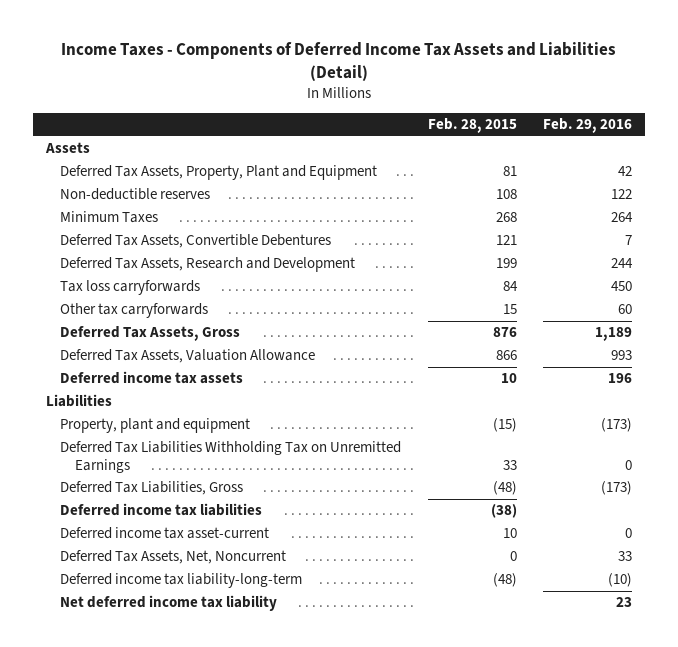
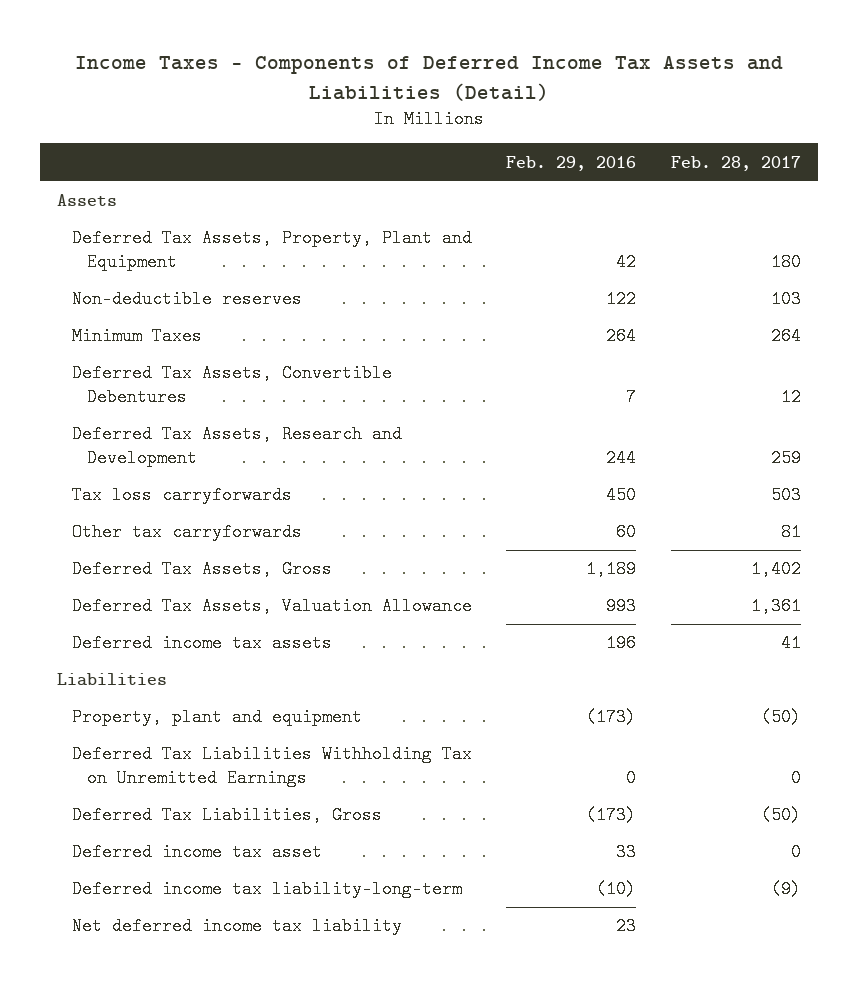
[427,118,517,134] Feb. 28, 2015 -> none
none -> [670,155,801,171] Feb. 28, 2017
[60,503,263,517] Deferred income tax liabilities -> none
[60,527,270,540] Deferred income tax asset-current -> none
[60,550,287,565] Deferred Tax Assets, Net, Noncurrent -> [72,843,323,862] Deferred income tax asset

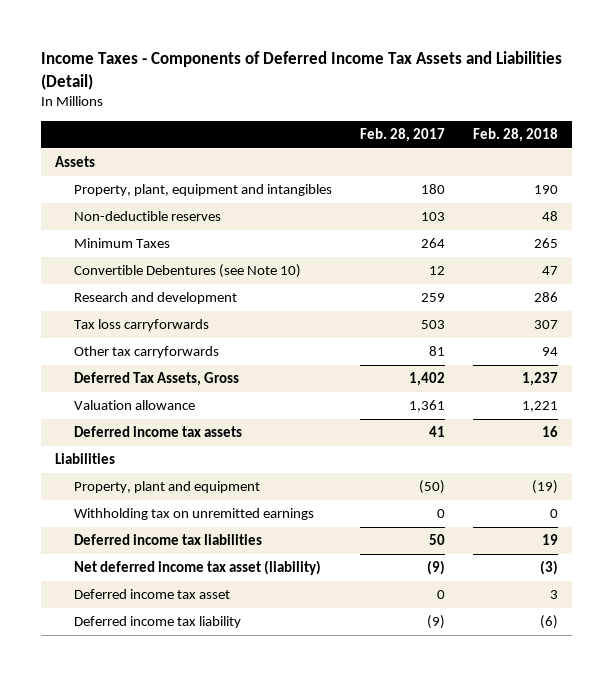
[506,155,637,171] Feb. 29, 2016 -> none
none -> [473,128,559,143] Feb. 28, 2018
[72,229,473,272] Deferred Tax Assets, Property, Plant and Equipment -> [73,184,332,197] Property, plant, equipment and intangibles
[72,364,393,407] Deferred Tax Assets, Convertible Debentures -> [73,264,301,279] Convertible Debentures (see Note 10)
[72,425,403,468] Deferred Tax Assets, Research and Development -> [73,292,237,305] Research and development
[72,597,473,616] Deferred Tax Assets, Valuation Allowance -> [73,400,195,411] Valuation allowance
[72,745,473,788] Deferred Tax Liabilities Withholding Tax on Unremitted Earnings -> [73,508,314,521] Withholding tax on unremitted earnings
[72,806,383,825] Deferred Tax Liabilities, Gross -> [73,534,262,546] Deferred income tax liabilities
[760,806,801,825] (50) -> [429,534,446,546] 50
none -> [73,560,321,576] Net deferred income tax asset (liability)
[72,917,403,936] Net deferred income tax liability -> none
[72,880,463,899] Deferred income tax liability-long-term -> [73,616,241,629] Deferred income tax liability

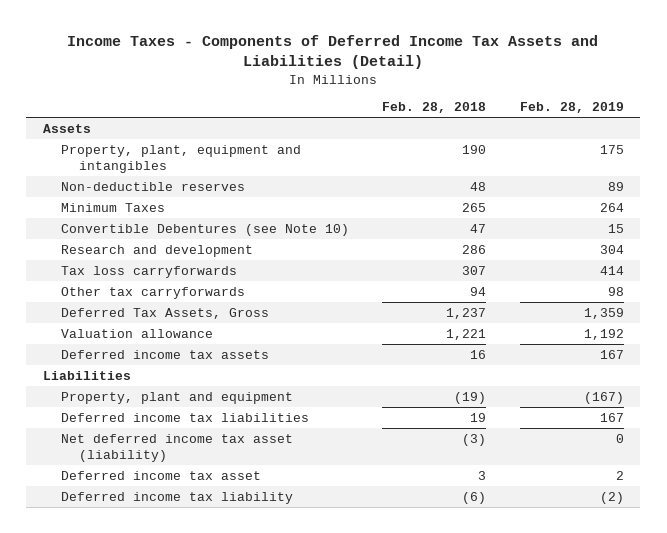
[360,128,446,143] Feb. 28, 2017 -> none
none -> [519,102,624,114] Feb. 28, 2019
[73,508,314,521] Withholding tax on unremitted earnings -> none

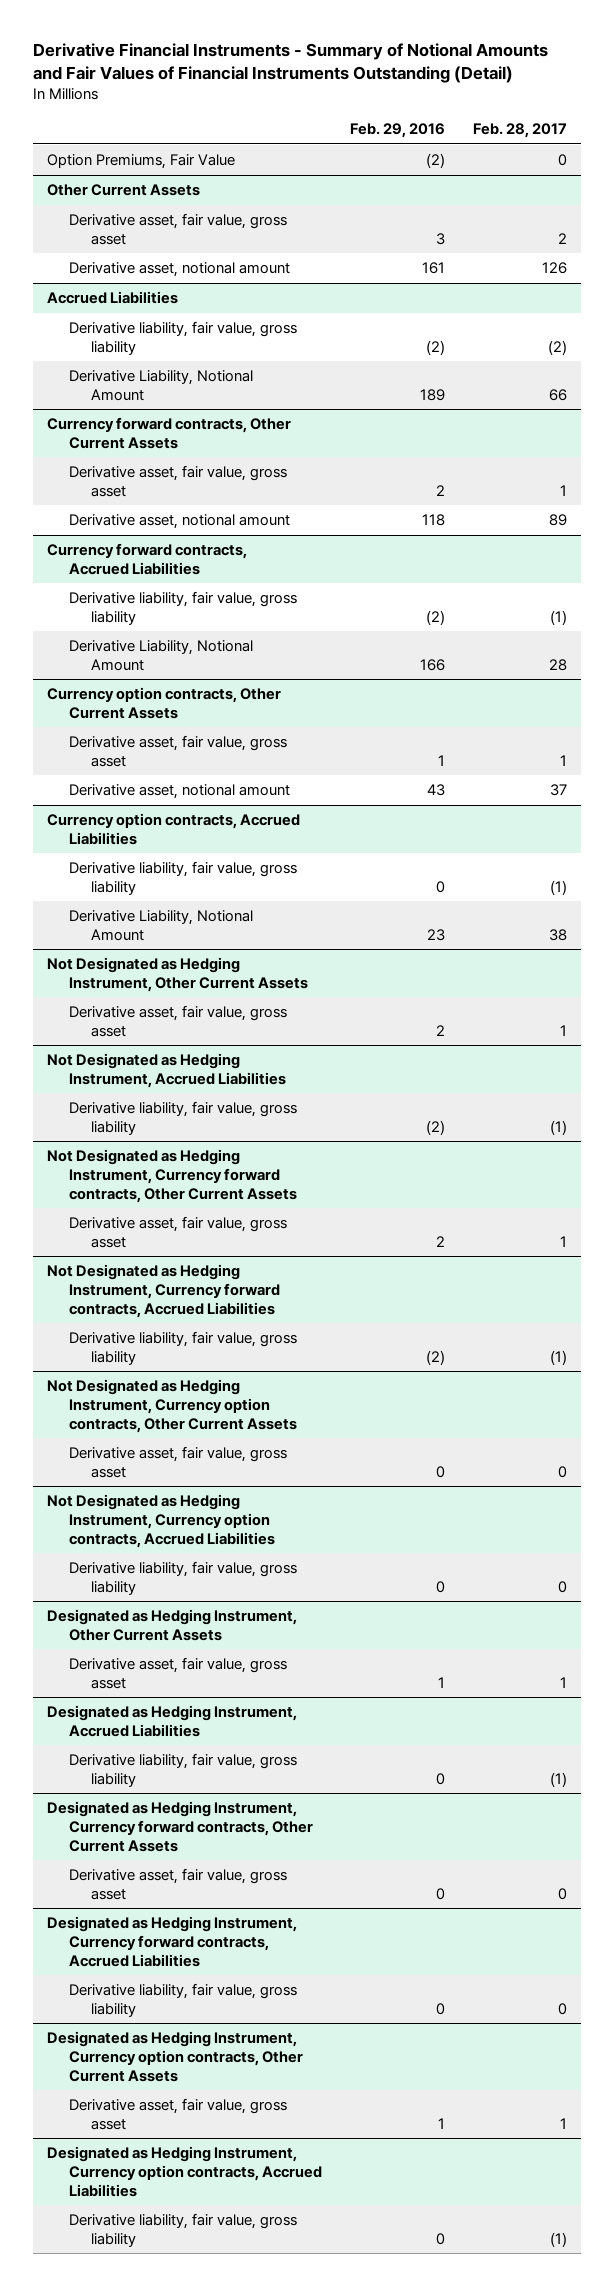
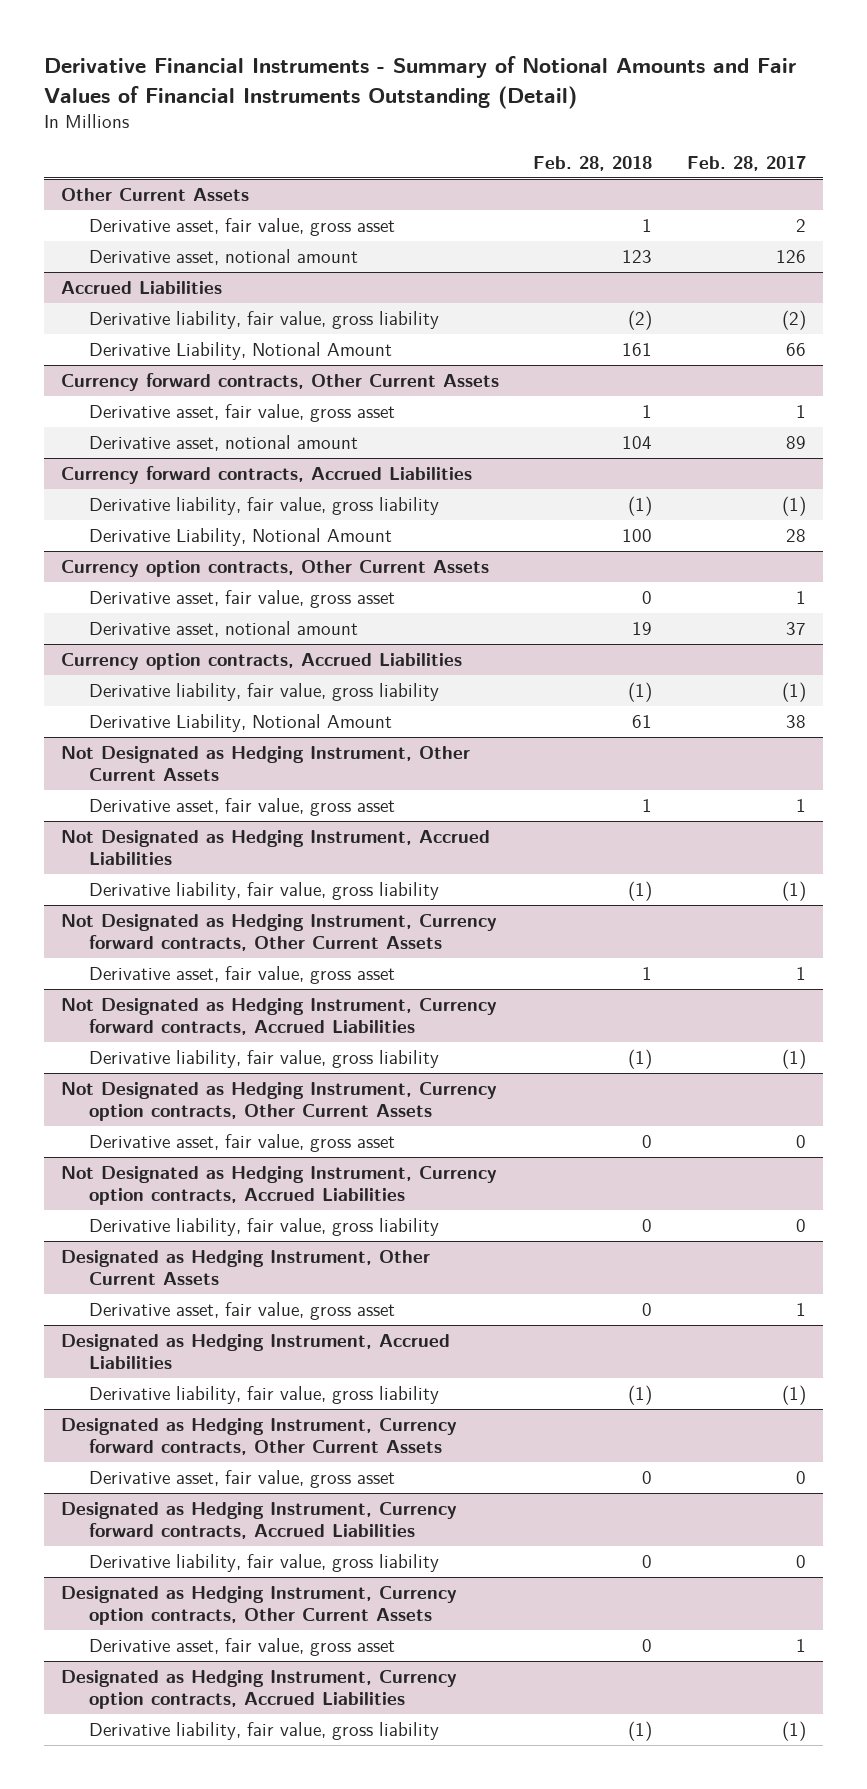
[349,123,445,139] Feb. 29, 2016 -> none
none -> [533,155,653,171] Feb. 28, 2018
[46,154,235,170] Option Premiums, Fair Value -> none

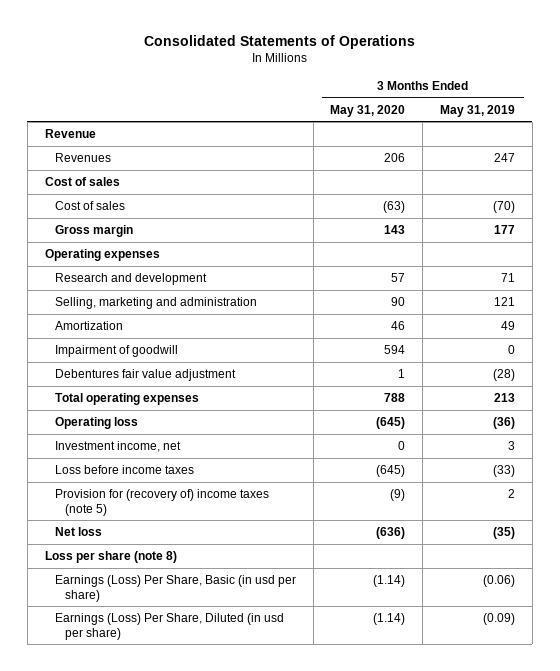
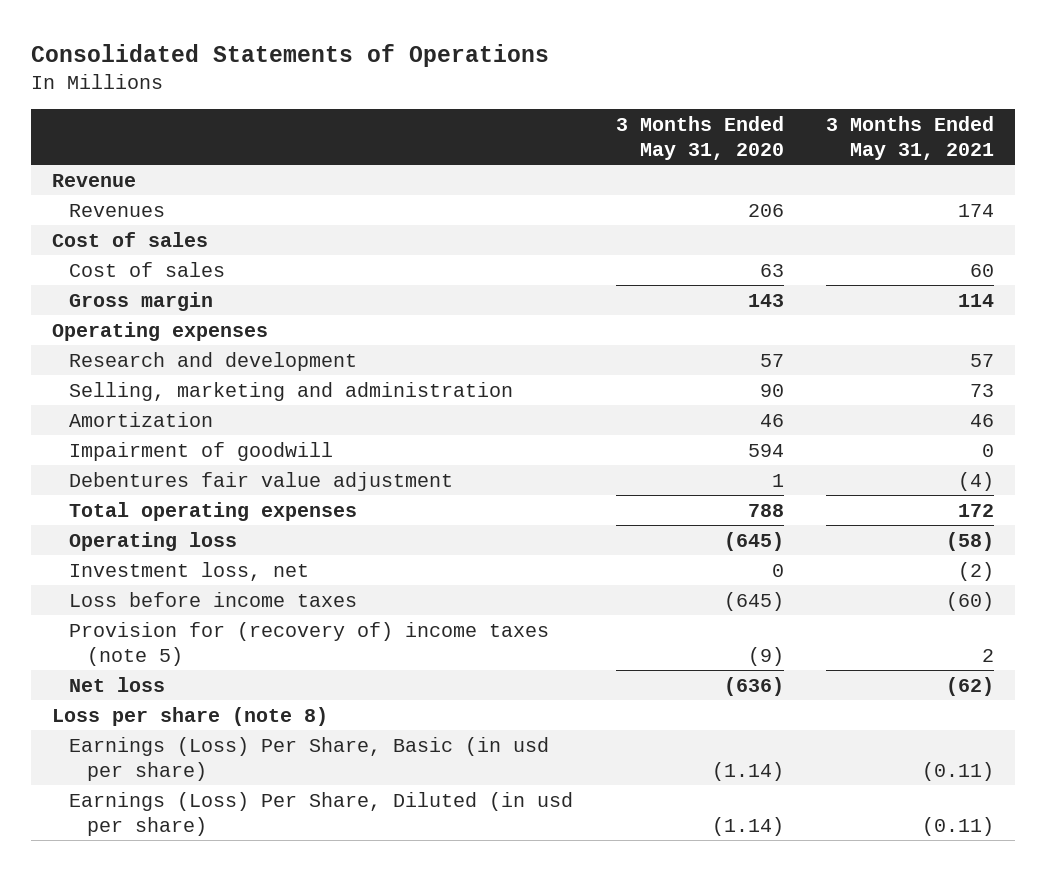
[440,104,516,117] May 31, 2019 -> none
none -> [826,115,995,160] 3 Months Ended May 31, 2021
[383,200,406,213] (63) -> [759,263,784,277] 63
[54,440,181,452] Investment income, net -> [69,561,310,581] Investment loss, net

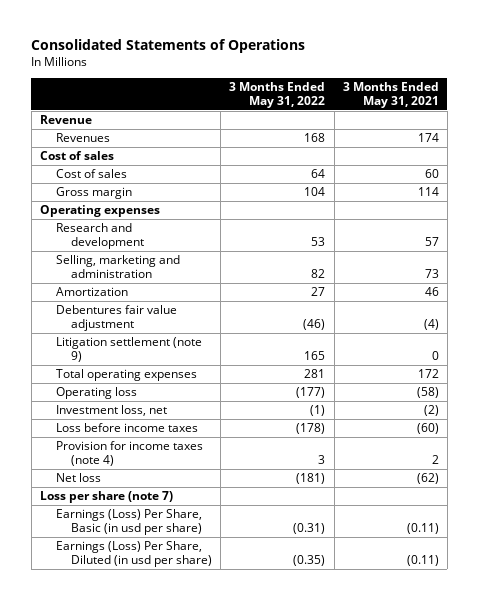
[615,115,784,160] 3 Months Ended May 31, 2020 -> none
none -> [229,82,326,109] 3 Months Ended May 31, 2022
[69,441,334,461] Impairment of goodwill -> none
none -> [55,337,202,363] Litigation settlement (note 9)
[69,621,550,666] Provision for (recovery of) income taxes (note 5) -> [55,441,203,467] Provision for income taxes (note 4)
[52,706,329,726] Loss per share (note 8) -> [39,491,173,504] Loss per share (note 7)

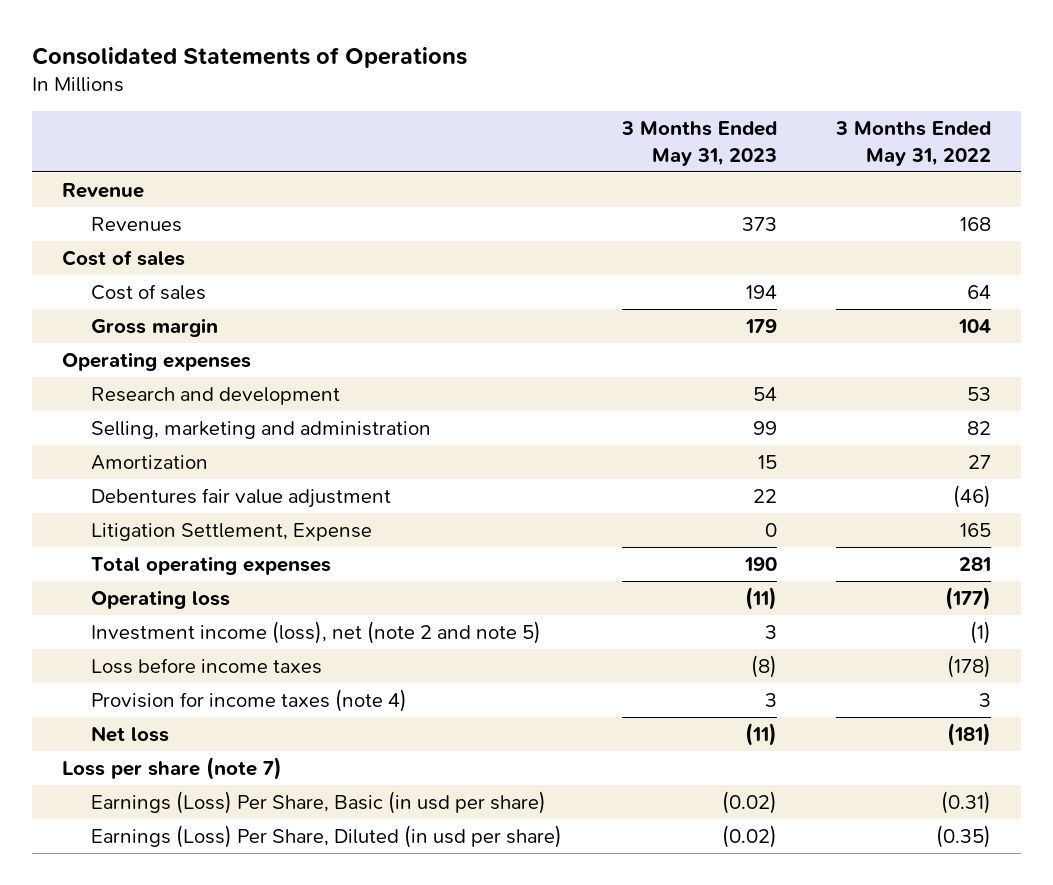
[342,82,439,109] 3 Months Ended May 31, 2021 -> none
none -> [620,121,777,166] 3 Months Ended May 31, 2023
[55,337,202,363] Litigation settlement (note 9) -> [90,523,372,542] Litigation Settlement, Expense
[55,405,167,417] Investment loss, net -> [90,621,541,645] Investment income (loss), net (note 2 and note 5)

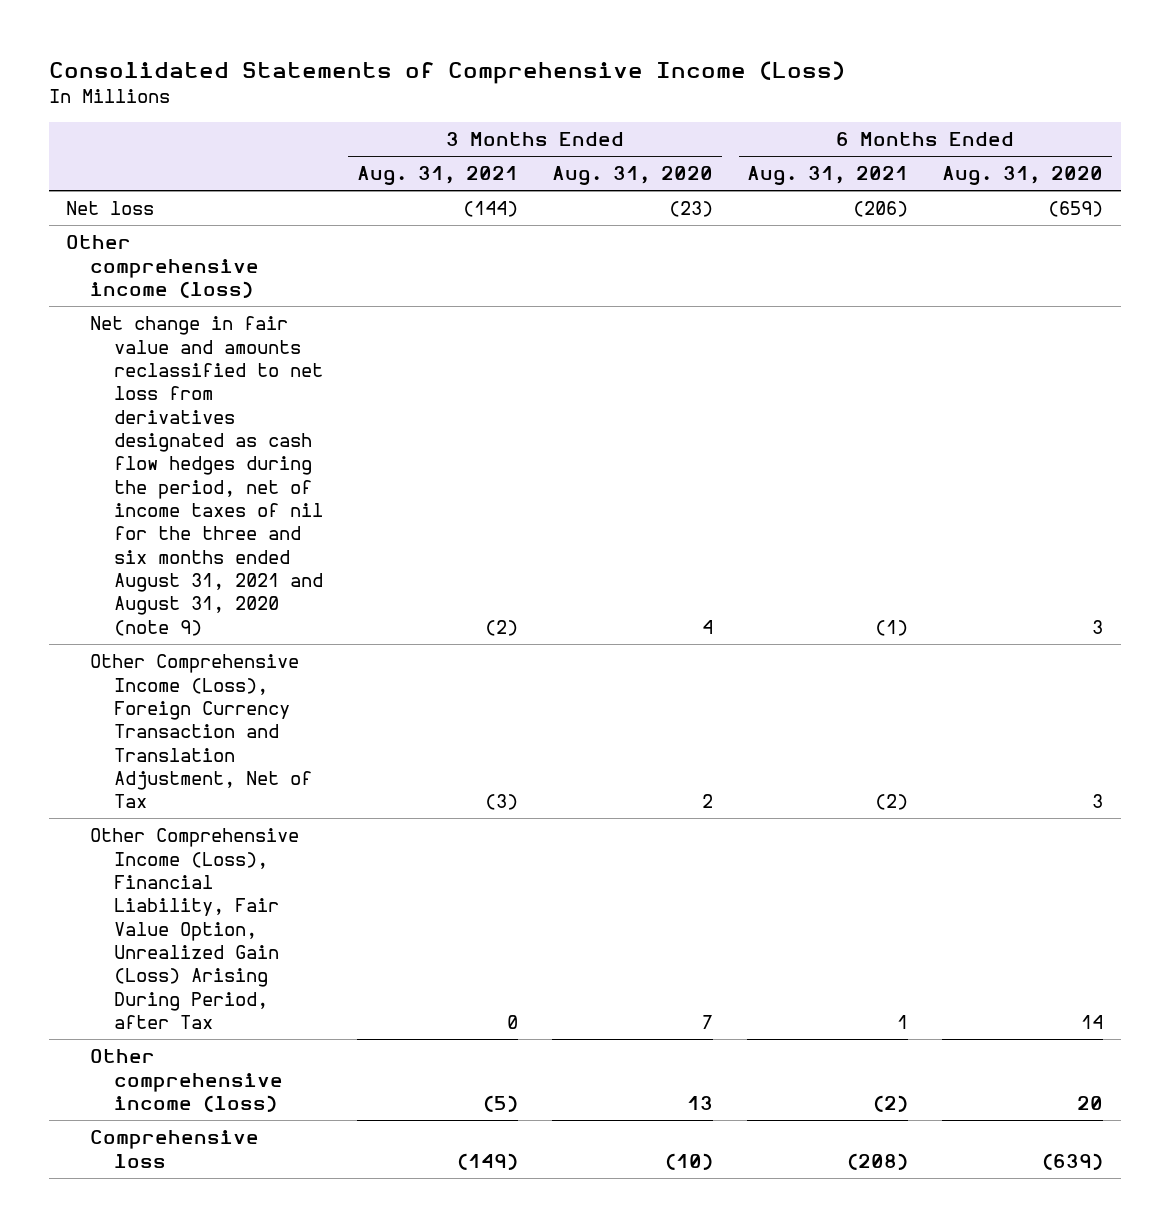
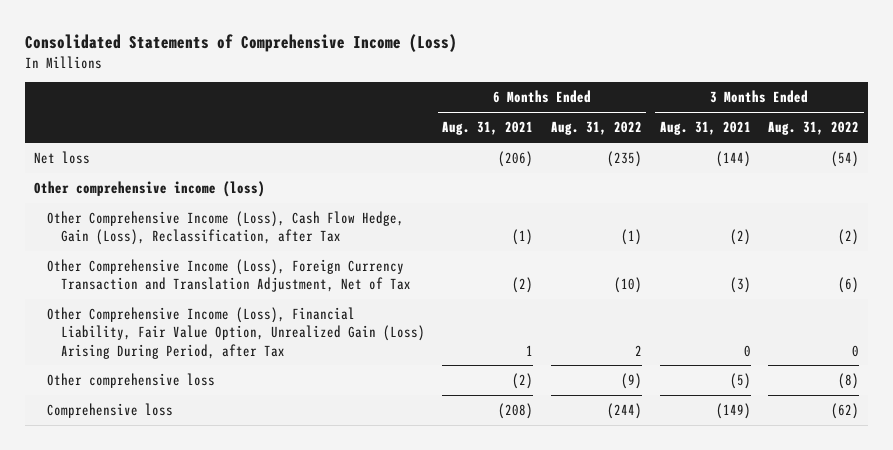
[552,166,714,186] Aug. 31, 2020 -> none
[942,166,1104,186] Aug. 31, 2020 -> none
none -> [551,121,643,136] Aug. 31, 2022
none -> [768,121,860,136] Aug. 31, 2022
[90,316,323,636] Net change in fair value and amounts reclassified to net loss from derivatives designated as cash flow hedges during the period, net of income taxes of nil for the three and six months ended August 31, 2021 and August 31, 2020 (note 9) -> none
none -> [47,211,405,246] Other Comprehensive Income (Loss), Cash Flow Hedge, Gain (Loss), Reclassification, after Tax
[90,1049,283,1112] Other comprehensive income (loss) -> [47,373,216,389] Other comprehensive loss

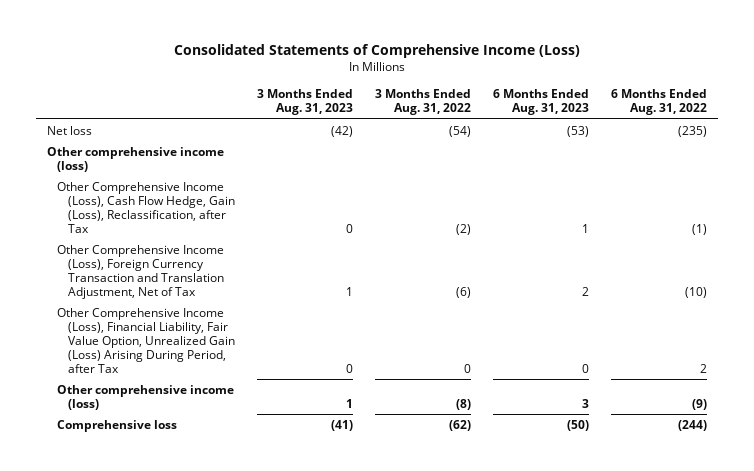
[442,121,534,136] Aug. 31, 2021 -> none
[659,121,751,136] Aug. 31, 2021 -> none
none -> [256,89,353,116] 3 Months Ended Aug. 31, 2023
none -> [492,89,589,116] 6 Months Ended Aug. 31, 2023
[47,373,216,389] Other comprehensive loss -> [57,384,235,410] Other comprehensive income (loss)

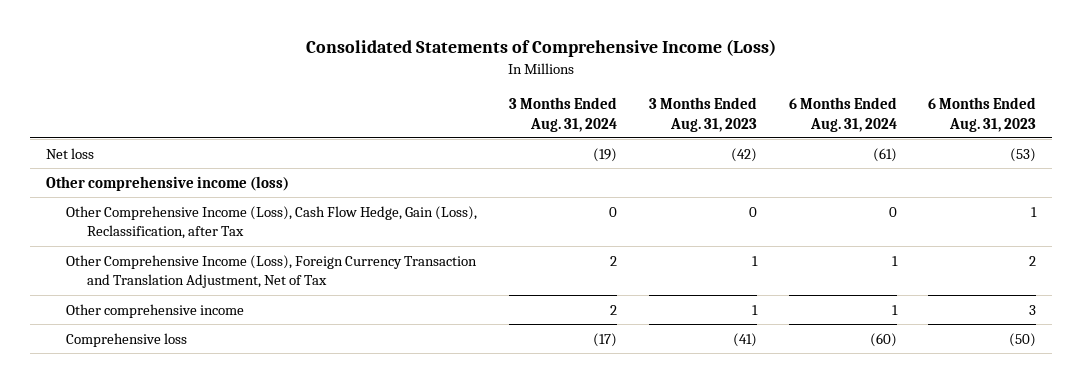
[374,89,471,116] 3 Months Ended Aug. 31, 2022 -> none
[610,89,707,116] 6 Months Ended Aug. 31, 2022 -> none
none -> [509,96,618,132] 3 Months Ended Aug. 31, 2024
none -> [788,96,897,132] 6 Months Ended Aug. 31, 2024
[57,307,235,373] Other Comprehensive Income (Loss), Financial Liability, Fair Value Option, Unrealized Gain (Loss) Arising During Period, after Tax -> none
[57,384,235,410] Other comprehensive income (loss) -> [66,303,245,318] Other comprehensive income

